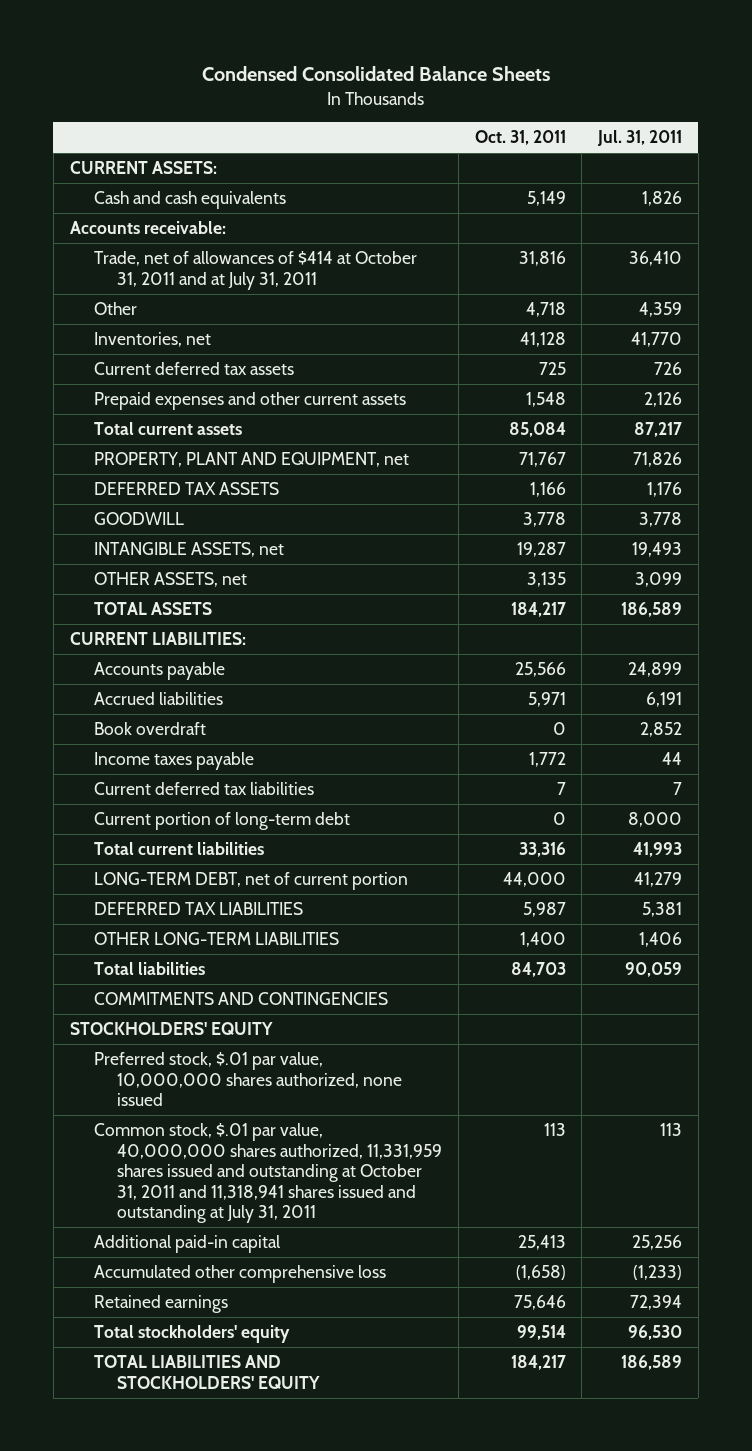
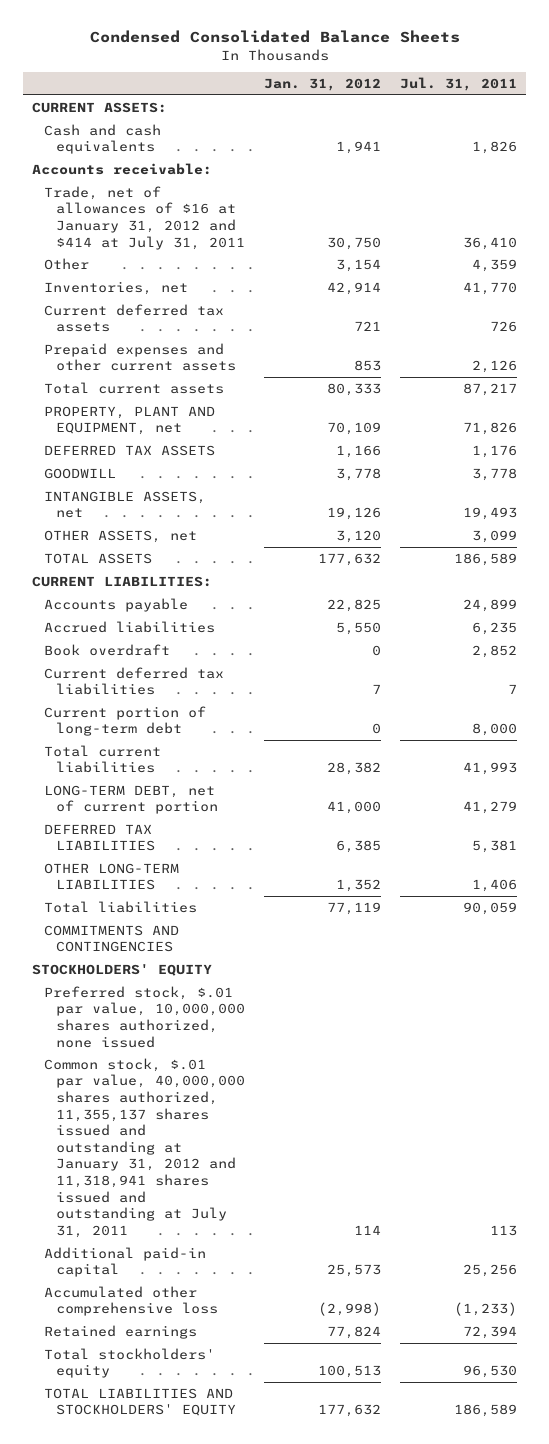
[474,130,566,146] Oct. 31, 2011 -> none
none -> [264,78,382,92] Jan. 31, 2012
[93,251,417,290] Trade, net of allowances of $414 at October 31, 2011 and at July 31, 2011 -> [44,185,246,250] Trade, net of allowances of $16 at January 31, 2012 and $414 at July 31, 2011
[646,692,683,708] 6,191 -> [472,621,518,635] 6,235
[93,752,254,771] Income taxes payable -> none
[93,1123,443,1224] Common stock, $.01 par value, 40,000,000 shares authorized, 11,331,959 shares issued and outstanding at October 31, 2011 and 11,318,941 shares issued and outstanding at July 31, 2011 -> [44,1057,246,1238] Common stock, $.01 par value, 40,000,000 shares authorized, 11,355,137 shares issued and outstanding at January 31, 2012 and 11,318,941 shares issued and outstanding at July 31, 2011

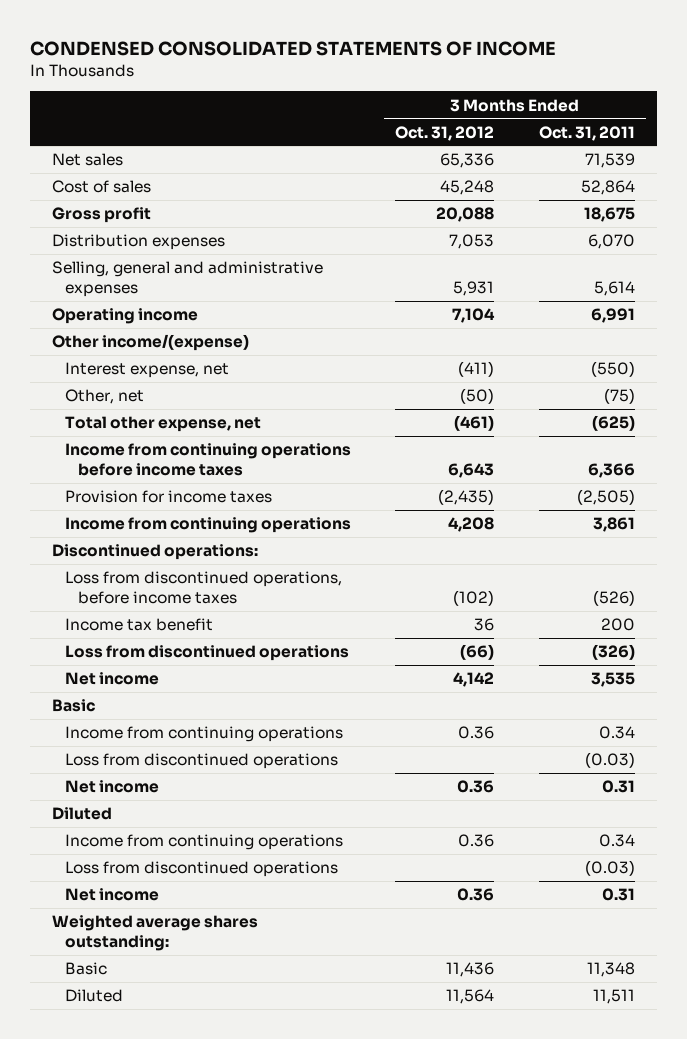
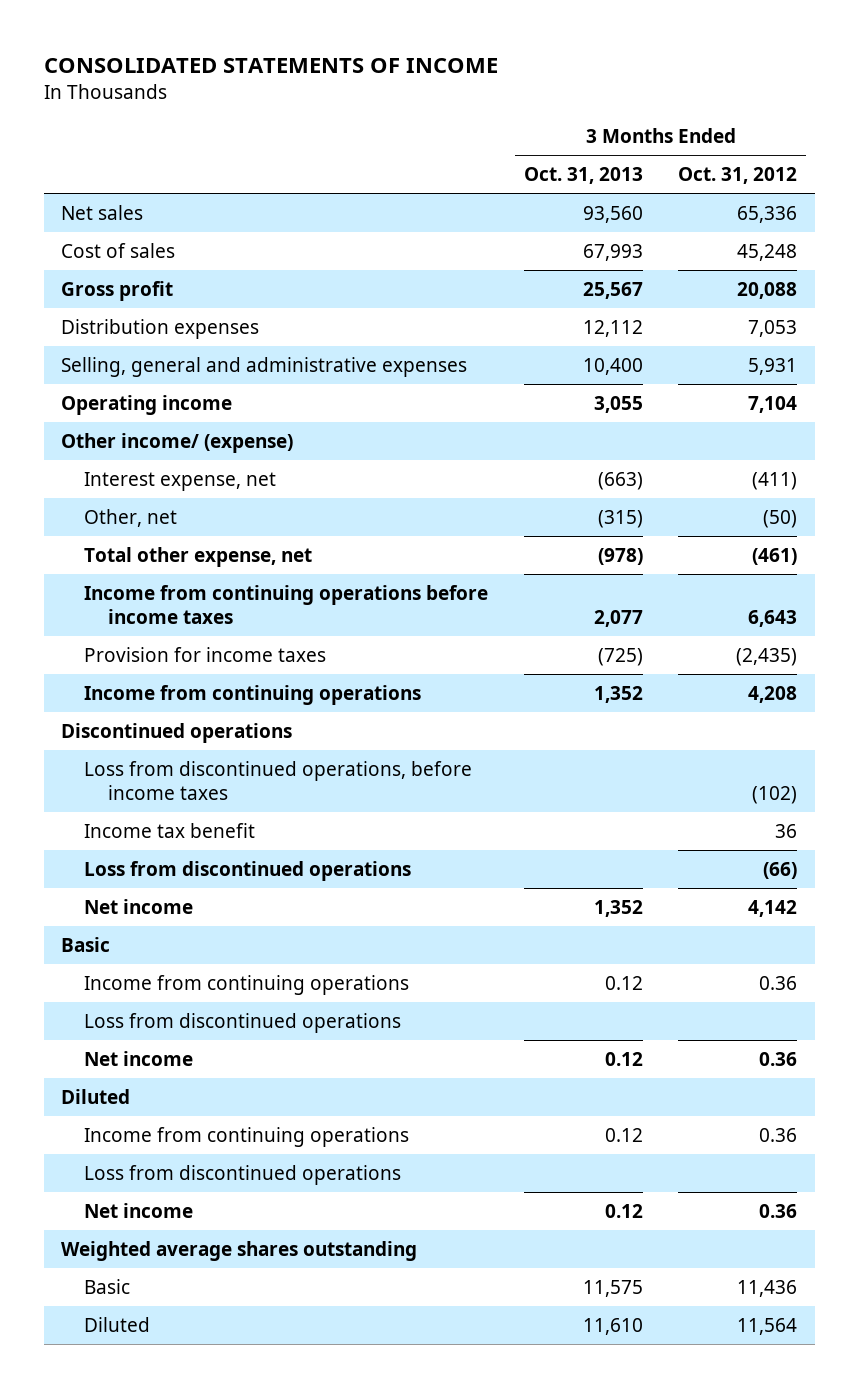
[30,40,557,56] CONDENSED CONSOLIDATED STATEMENTS OF INCOME -> [43,57,498,73] CONSOLIDATED STATEMENTS OF INCOME
[538,125,635,141] Oct. 31, 2011 -> none
none -> [523,167,643,185] Oct. 31, 2013
[52,334,250,352] Other income/(expense) -> [61,432,294,453] Other income/ (expense)
[52,544,259,561] Discontinued operations: -> [61,722,293,743] Discontinued operations
[52,915,259,952] Weighted average shares outstanding: -> [61,1240,418,1261] Weighted average shares outstanding

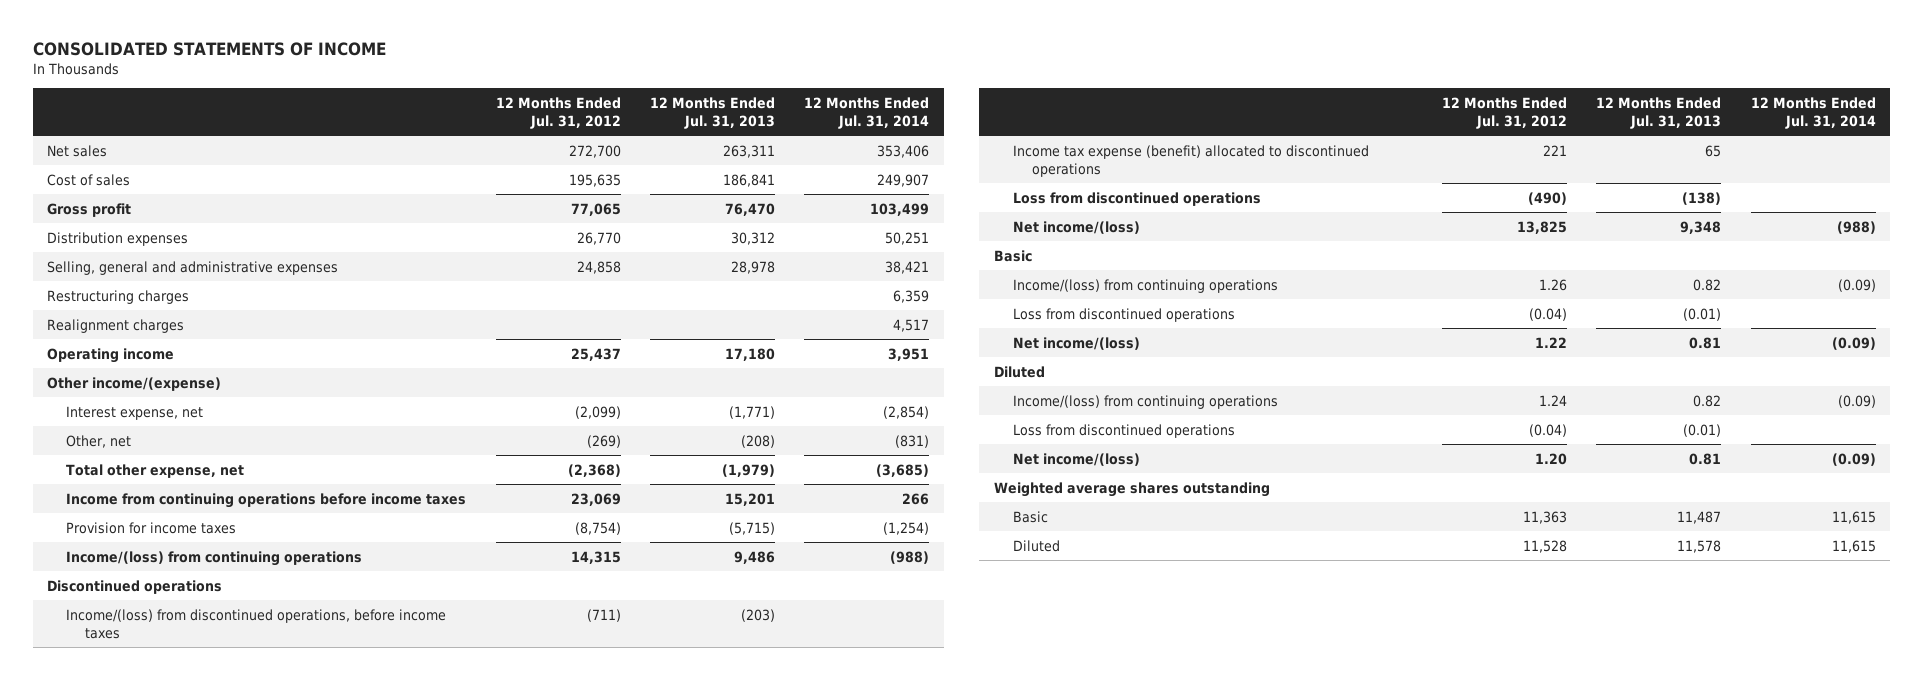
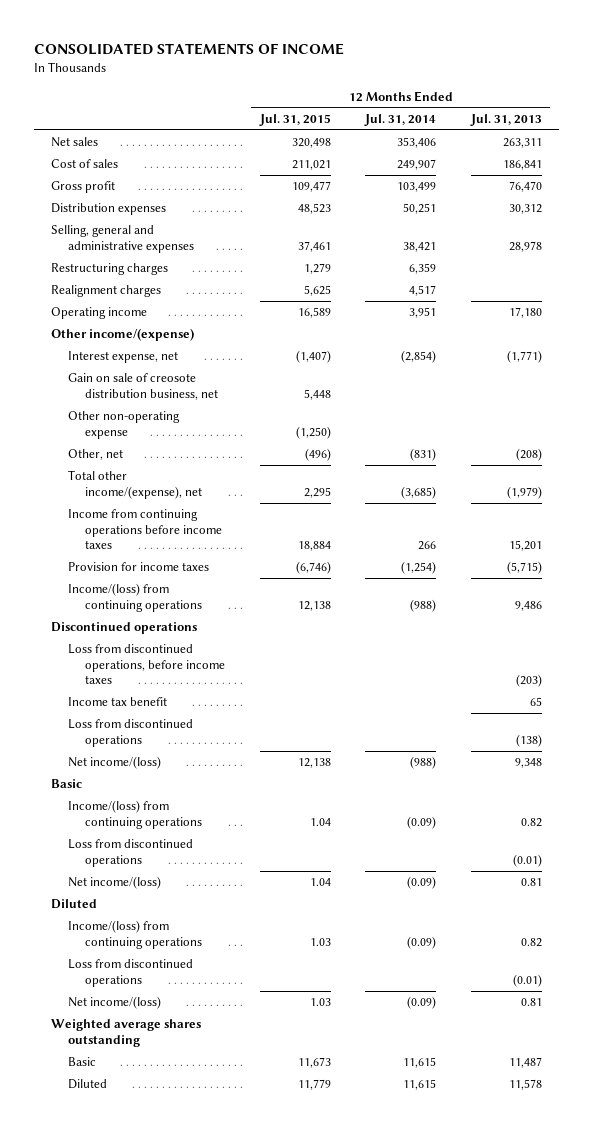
[495,96,621,130] 12 Months Ended Jul. 31, 2012 -> none
none -> [258,113,331,126] Jul. 31, 2015
none -> [68,373,219,400] Gain on sale of creosote distribution business, net
none -> [68,411,181,439] Other non-operating expense
[66,463,245,478] Total other expense, net -> [68,470,203,499] Total other income/(expense), net
[66,608,447,639] Income/(loss) from discontinued operations, before income taxes -> [68,644,226,685] Loss from discontinued operations, before income taxes
[1012,144,1369,177] Income tax expense (benefit) allocated to discontinued operations -> [68,697,168,707] Income tax benefit

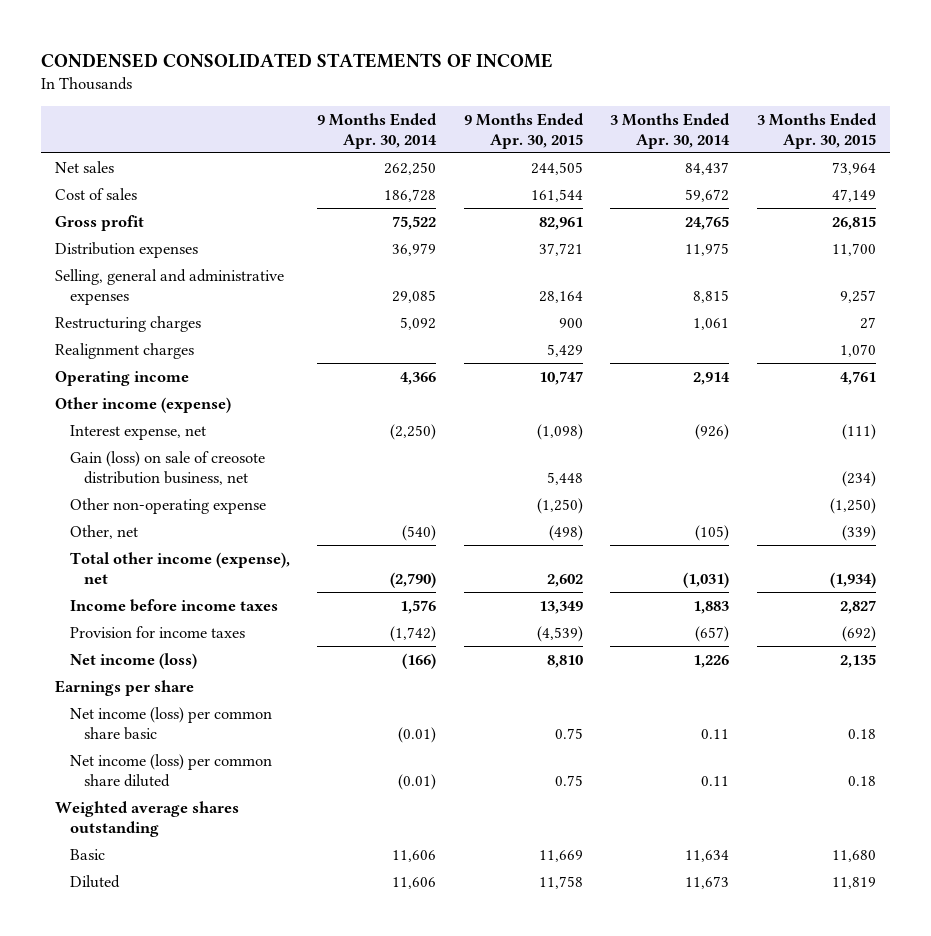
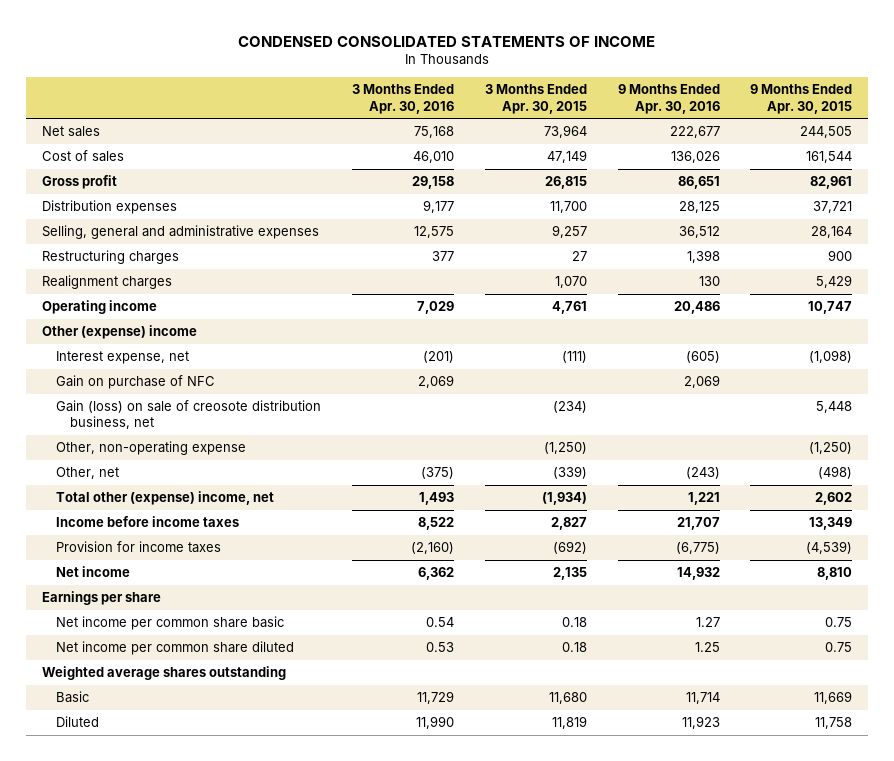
[317,112,438,149] 9 Months Ended Apr. 30, 2014 -> none
[610,112,731,149] 3 Months Ended Apr. 30, 2014 -> none
none -> [351,84,454,114] 3 Months Ended Apr. 30, 2016
none -> [617,84,720,114] 9 Months Ended Apr. 30, 2016
[55,396,232,413] Other income (expense) -> [41,325,197,340] Other (expense) income
none -> [55,375,215,390] Gain on purchase of NFC
[69,497,266,514] Other non-operating expense -> [55,441,246,456] Other, non-operating expense
[69,551,290,584] Total other income (expense), net -> [55,491,274,506] Total other (expense) income, net
[69,652,197,669] Net income (loss) -> [55,566,130,578] Net income
[69,706,272,740] Net income (loss) per common share basic -> [55,616,284,631] Net income per common share basic
[69,753,272,787] Net income (loss) per common share diluted -> [55,641,294,656] Net income per common share diluted

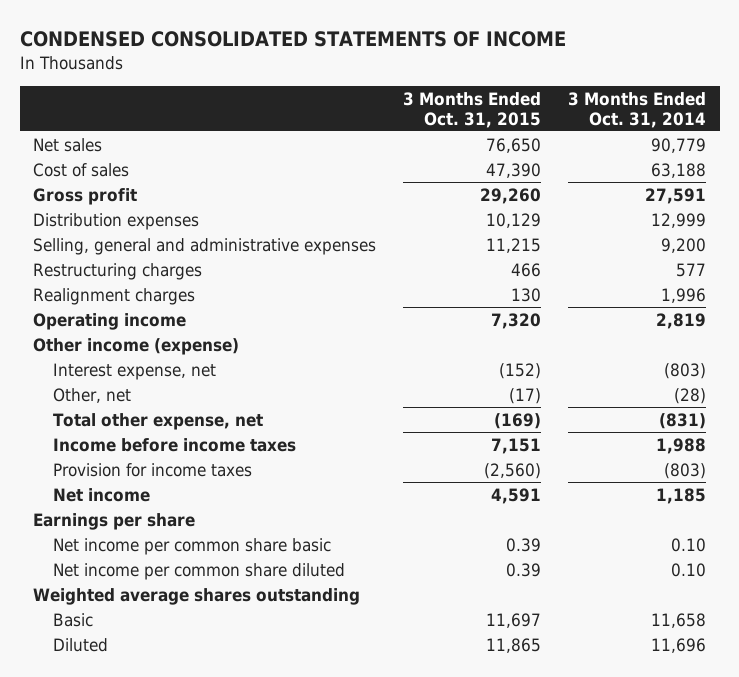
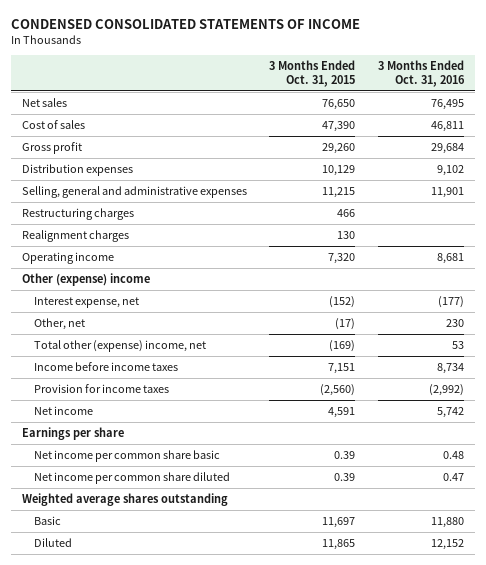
[568,91,707,128] 3 Months Ended Oct. 31, 2014 -> none
none -> [377,59,465,87] 3 Months Ended Oct. 31, 2016
[33,337,240,355] Other income (expense) -> [22,273,151,287] Other (expense) income
[53,412,264,430] Total other expense, net -> [34,340,207,353] Total other (expense) income, net

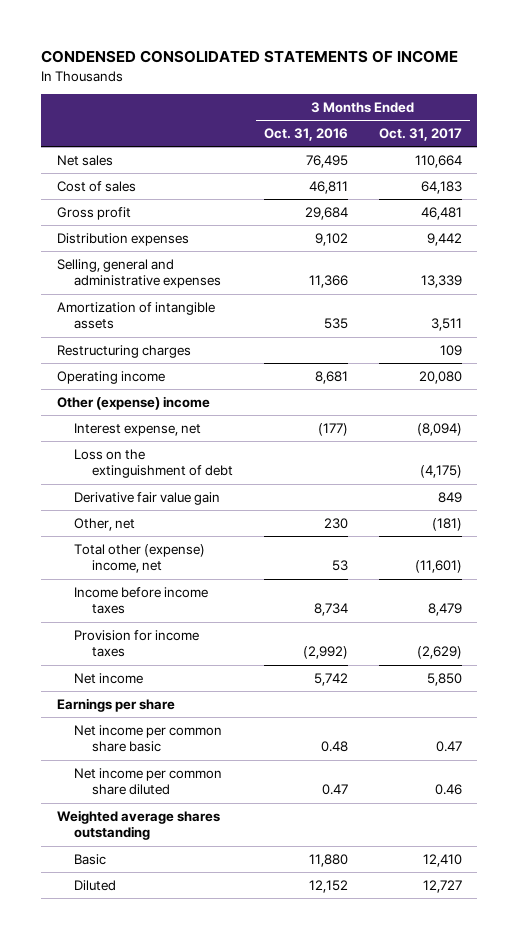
[269,59,356,87] 3 Months Ended Oct. 31, 2015 -> none
none -> [378,128,462,142] Oct. 31, 2017
[430,187,464,199] 11,901 -> [308,275,348,289] 11,366
none -> [56,301,215,330] Amortization of intangible assets
[22,230,130,243] Realignment charges -> none
none -> [74,448,233,479] Loss on the extinguishment of debt
none -> [74,491,221,505] Derivative fair value gain

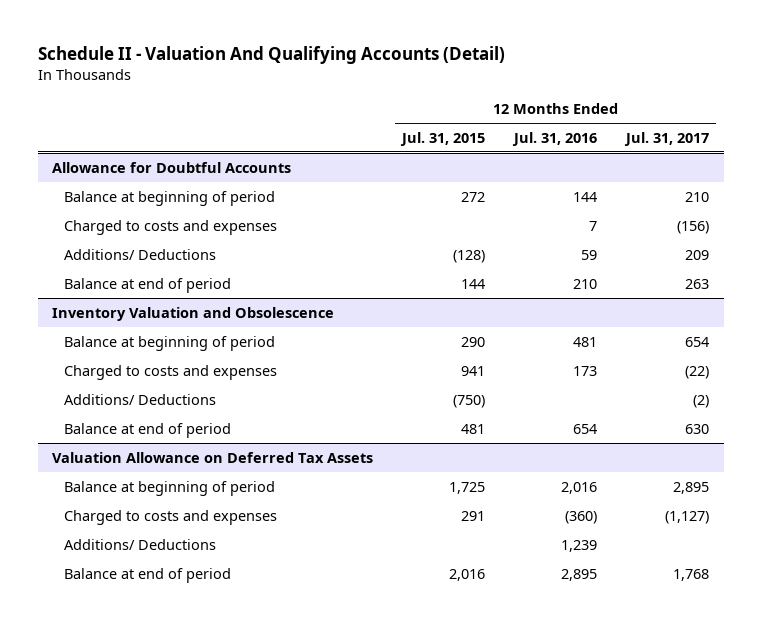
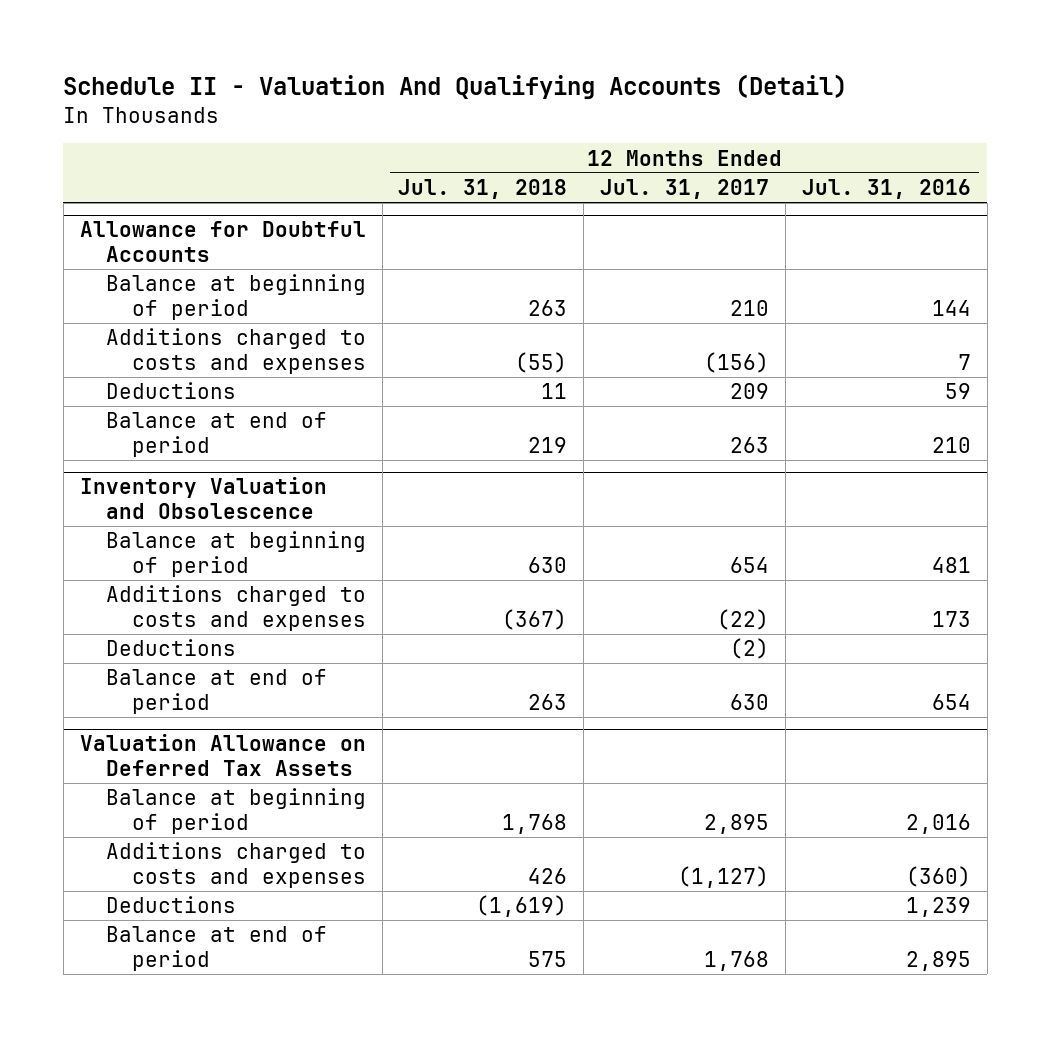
[400,131,486,146] Jul. 31, 2015 -> none
none -> [398,179,568,200] Jul. 31, 2018
[63,219,277,235] Charged to costs and expenses -> [105,328,366,374] Additions charged to costs and expenses
[63,248,216,260] Additions/ Deductions -> [105,382,236,400] Deductions
[63,364,277,380] Charged to costs and expenses -> [105,585,366,631] Additions charged to costs and expenses
[63,393,216,405] Additions/ Deductions -> [105,639,236,657] Deductions
[63,509,277,525] Charged to costs and expenses -> [105,842,366,888] Additions charged to costs and expenses
[63,538,216,550] Additions/ Deductions -> [105,896,236,914] Deductions

